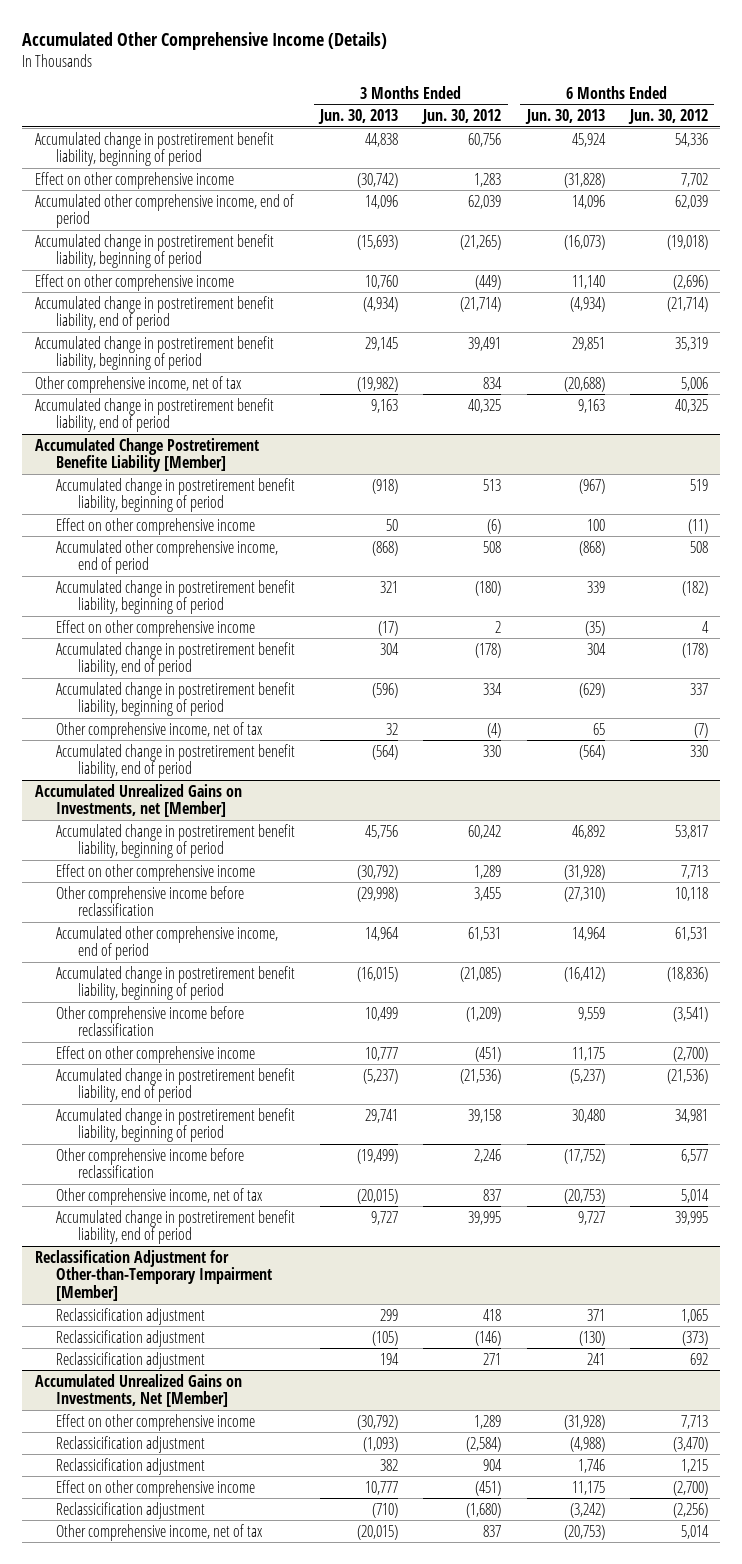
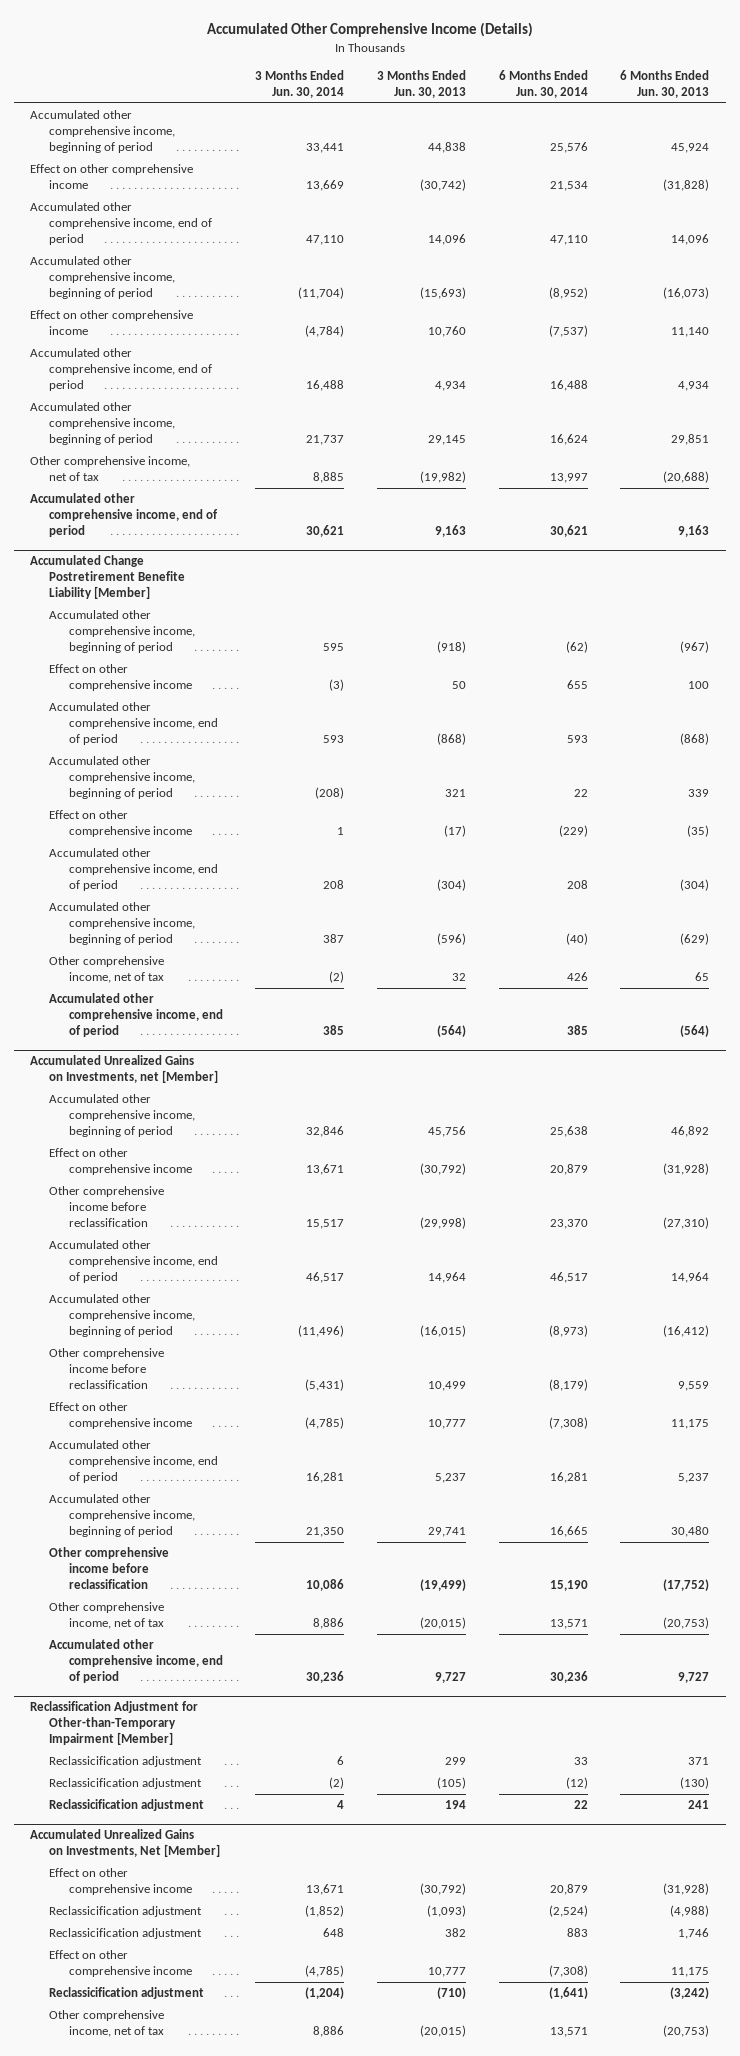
[421,109,502,125] Jun. 30, 2012 -> none
[627,109,708,125] Jun. 30, 2012 -> none
none -> [255,69,345,98] 3 Months Ended Jun. 30, 2014
none -> [498,69,588,98] 6 Months Ended Jun. 30, 2014
[34,131,274,167] Accumulated change in postretirement benefit liability, beginning of period -> [30,110,176,154] Accumulated other comprehensive income, beginning of period
[34,233,274,269] Accumulated change in postretirement benefit liability, beginning of period -> [30,256,176,300] Accumulated other comprehensive income, beginning of period
[34,295,274,331] Accumulated change in postretirement benefit liability, end of period -> [30,348,213,392] Accumulated other comprehensive income, end of period
[363,296,399,312] (4,934) -> [434,381,466,392] 4,934
[569,296,605,312] (4,934) -> [678,381,710,392] 4,934
[34,335,274,371] Accumulated change in postretirement benefit liability, beginning of period -> [30,402,176,446] Accumulated other comprehensive income, beginning of period
[34,397,274,433] Accumulated change in postretirement benefit liability, end of period -> [30,493,219,538] Accumulated other comprehensive income, end of period
[56,477,296,513] Accumulated change in postretirement benefit liability, beginning of period -> [49,610,195,654] Accumulated other comprehensive income, beginning of period
[56,579,296,615] Accumulated change in postretirement benefit liability, beginning of period -> [49,756,195,800] Accumulated other comprehensive income, beginning of period
[56,641,296,677] Accumulated change in postretirement benefit liability, end of period -> [49,848,218,892] Accumulated other comprehensive income, end of period
[380,642,400,655] 304 -> [436,879,466,892] (304)
[586,642,606,655] 304 -> [680,879,710,892] (304)
[56,681,296,717] Accumulated change in postretirement benefit liability, beginning of period -> [49,902,195,946] Accumulated other comprehensive income, beginning of period
[56,743,296,779] Accumulated change in postretirement benefit liability, end of period -> [49,993,223,1038] Accumulated other comprehensive income, end of period
[56,823,296,859] Accumulated change in postretirement benefit liability, beginning of period -> [49,1094,195,1138] Accumulated other comprehensive income, beginning of period
[56,965,296,1001] Accumulated change in postretirement benefit liability, beginning of period -> [49,1294,195,1338] Accumulated other comprehensive income, beginning of period
[56,1067,296,1103] Accumulated change in postretirement benefit liability, end of period -> [49,1440,218,1484] Accumulated other comprehensive income, end of period
[363,1068,399,1084] (5,237) -> [434,1473,466,1484] 5,237
[569,1068,605,1084] (5,237) -> [678,1473,710,1484] 5,237
[56,1107,296,1143] Accumulated change in postretirement benefit liability, beginning of period -> [49,1494,195,1538] Accumulated other comprehensive income, beginning of period
[56,1209,296,1245] Accumulated change in postretirement benefit liability, end of period -> [49,1639,223,1684] Accumulated other comprehensive income, end of period

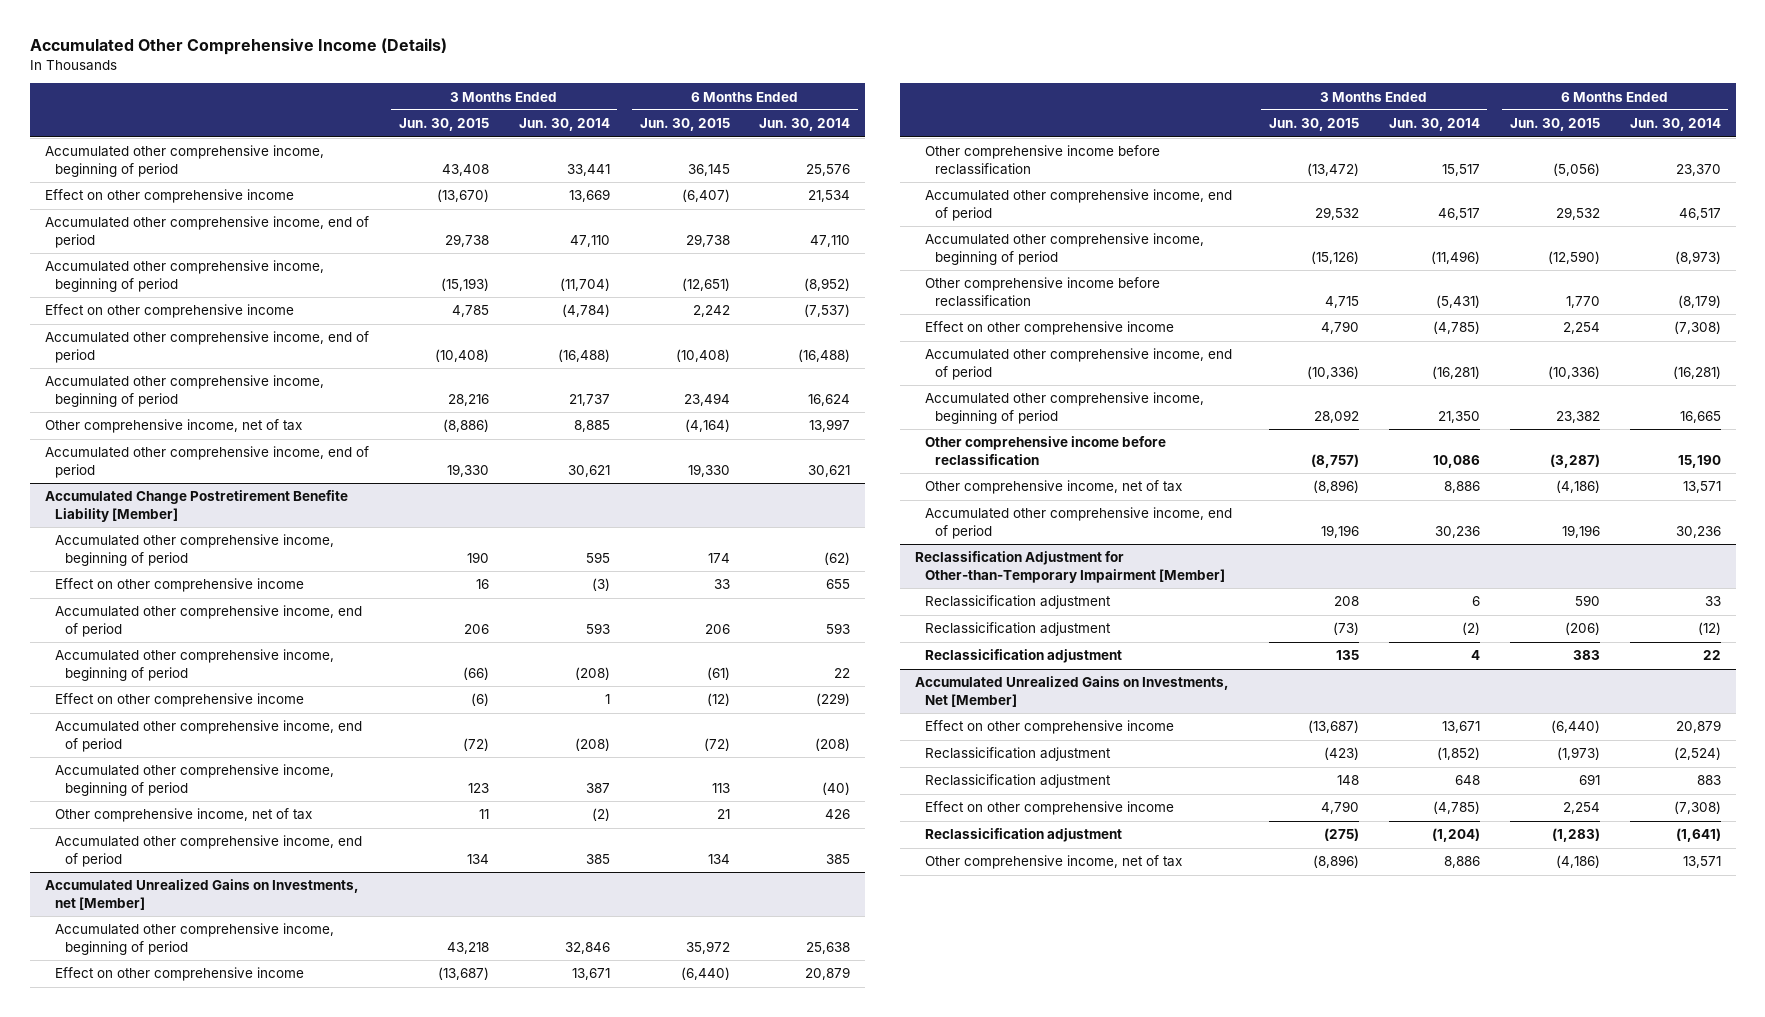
[376,69,466,98] 3 Months Ended Jun. 30, 2013 -> none
[620,69,710,98] 6 Months Ended Jun. 30, 2013 -> none
none -> [398,118,489,132] Jun. 30, 2015
none -> [639,118,730,132] Jun. 30, 2015
[306,380,345,392] 16,488 -> [557,348,610,362] (16,488)
[549,380,588,392] 16,488 -> [798,348,851,362] (16,488)
[323,880,345,890] 208 -> [574,737,610,751] (208)
[566,880,588,890] 208 -> [815,737,851,751] (208)
[306,1472,345,1484] 16,281 -> [1431,365,1480,379] (16,281)
[549,1472,588,1484] 16,281 -> [1672,365,1721,379] (16,281)

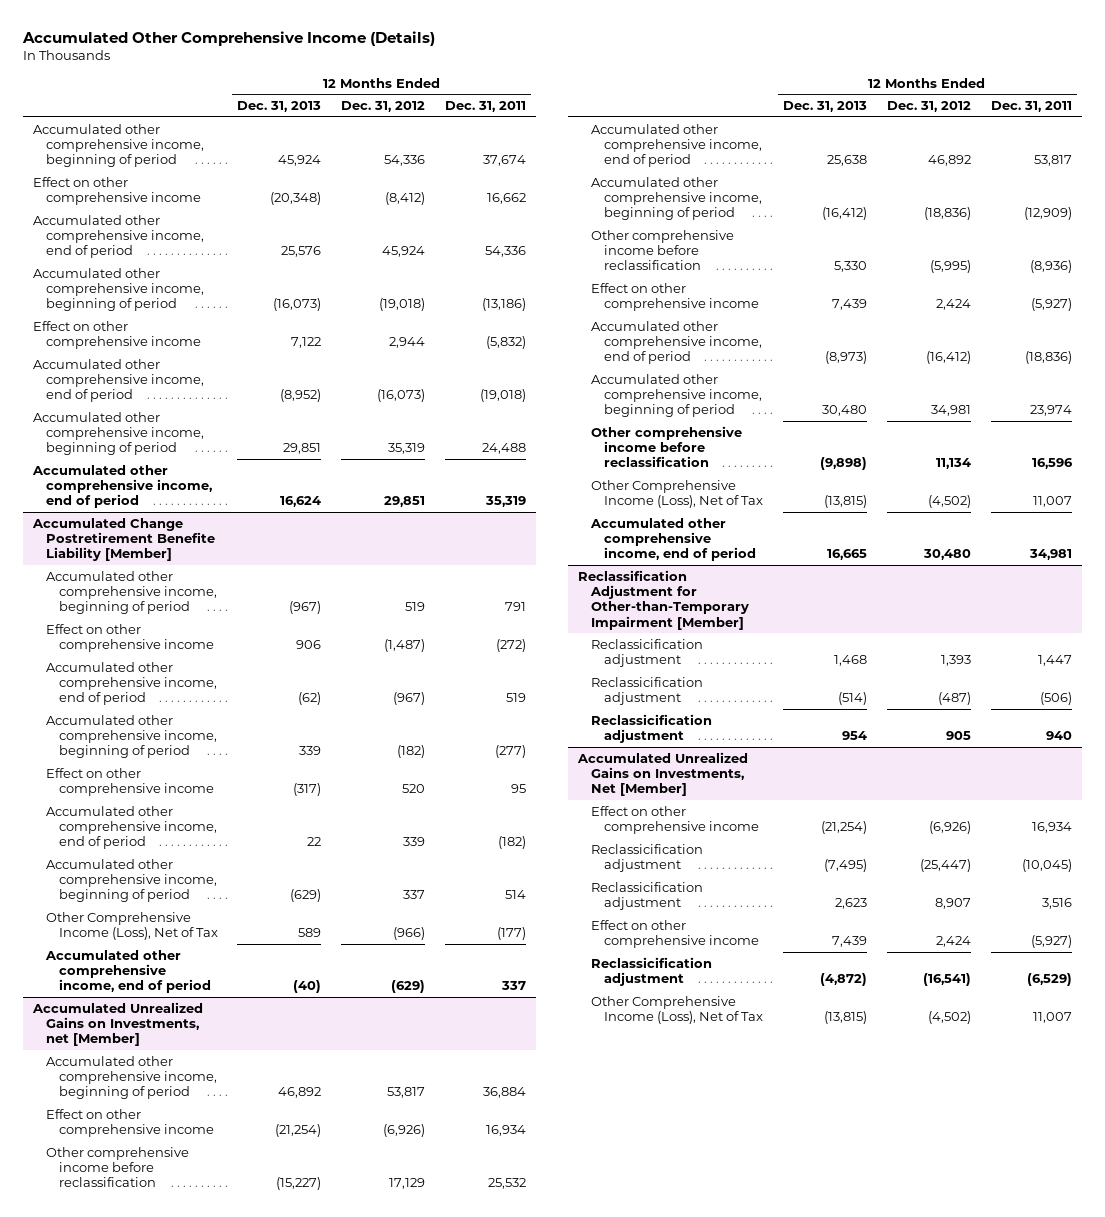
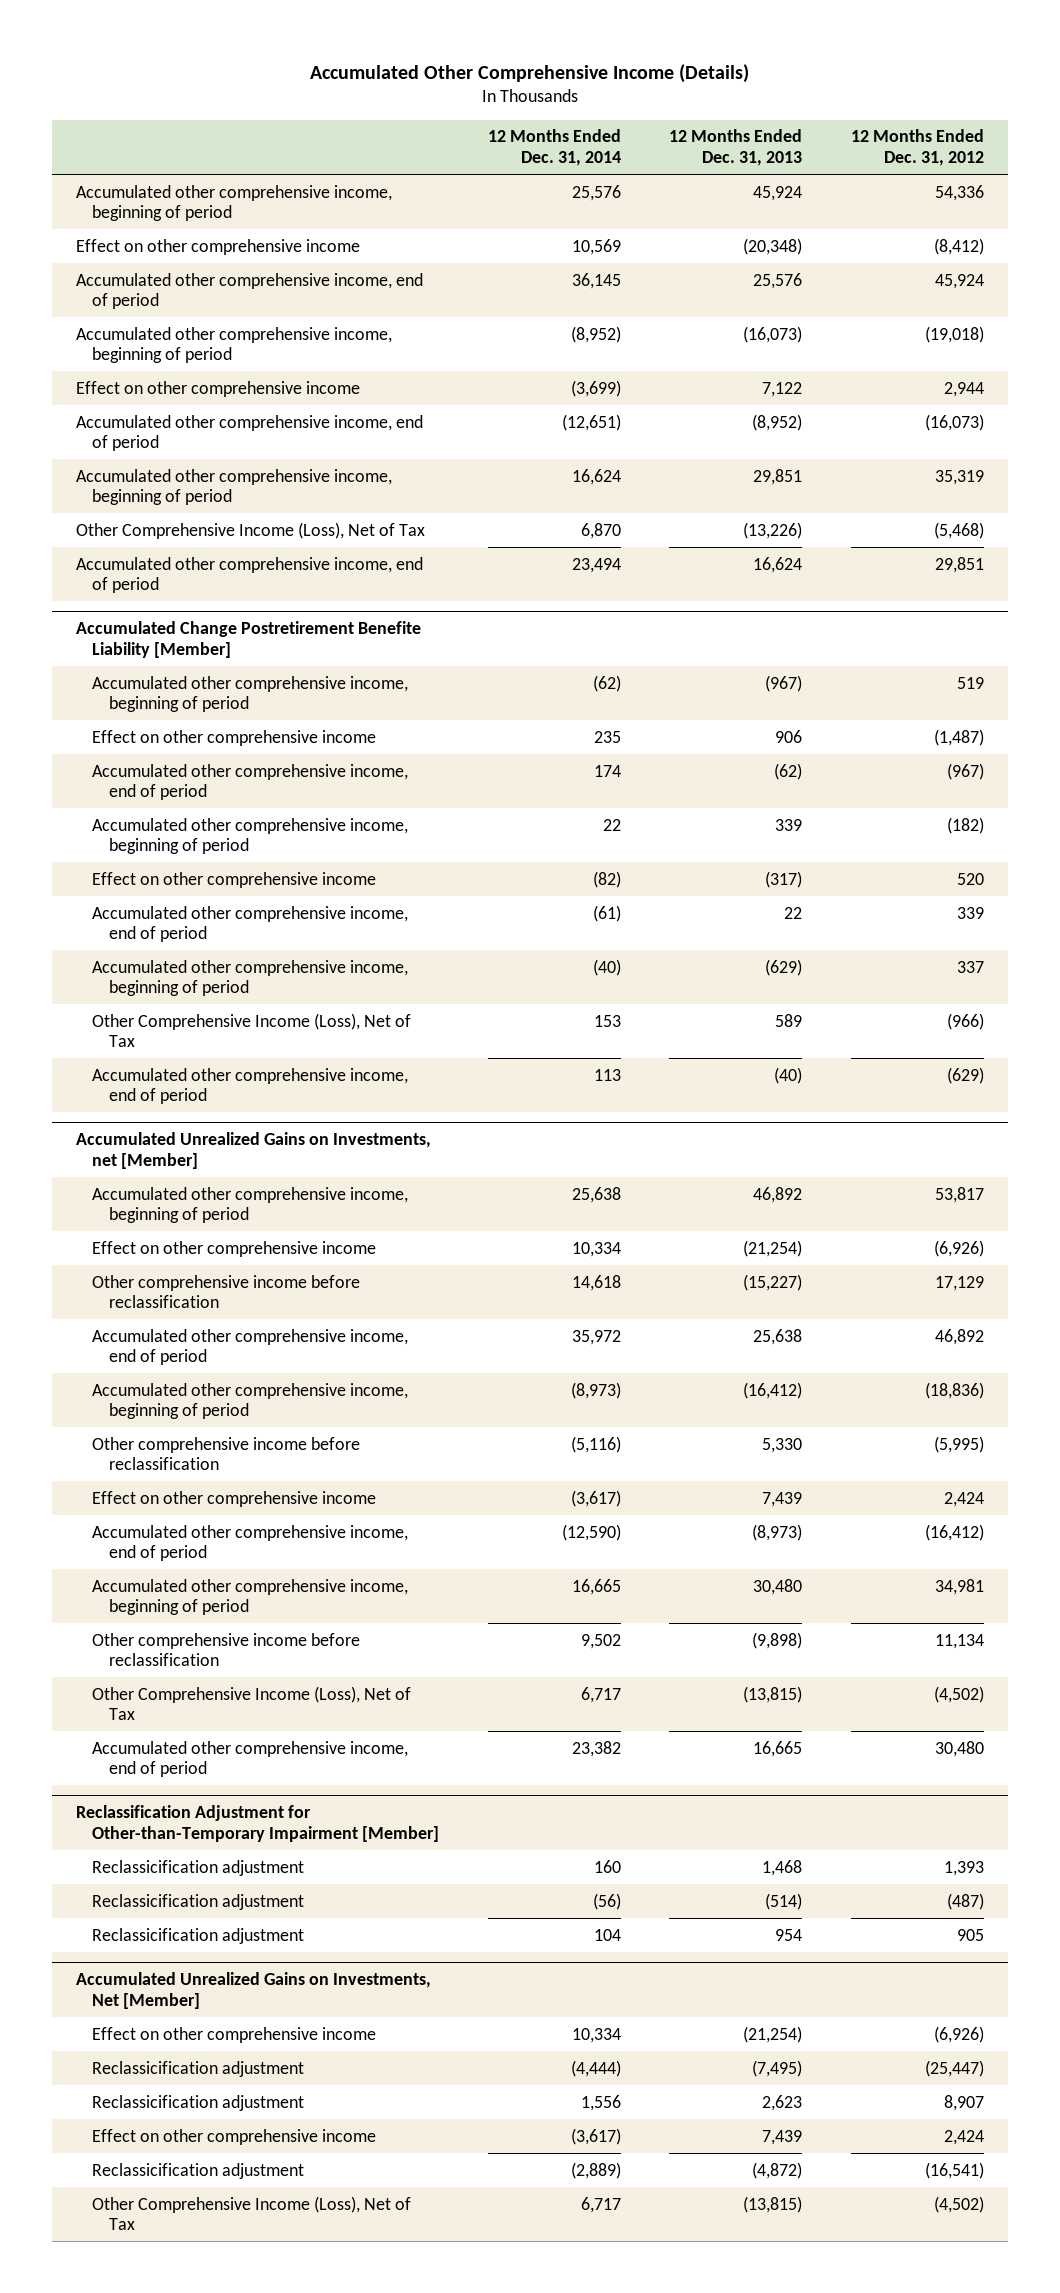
[445,101,527,113] Dec. 31, 2011 -> none
none -> [487,129,621,166] 12 Months Ended Dec. 31, 2014
none -> [75,521,425,539] Other Comprehensive Income (Loss), Net of Tax

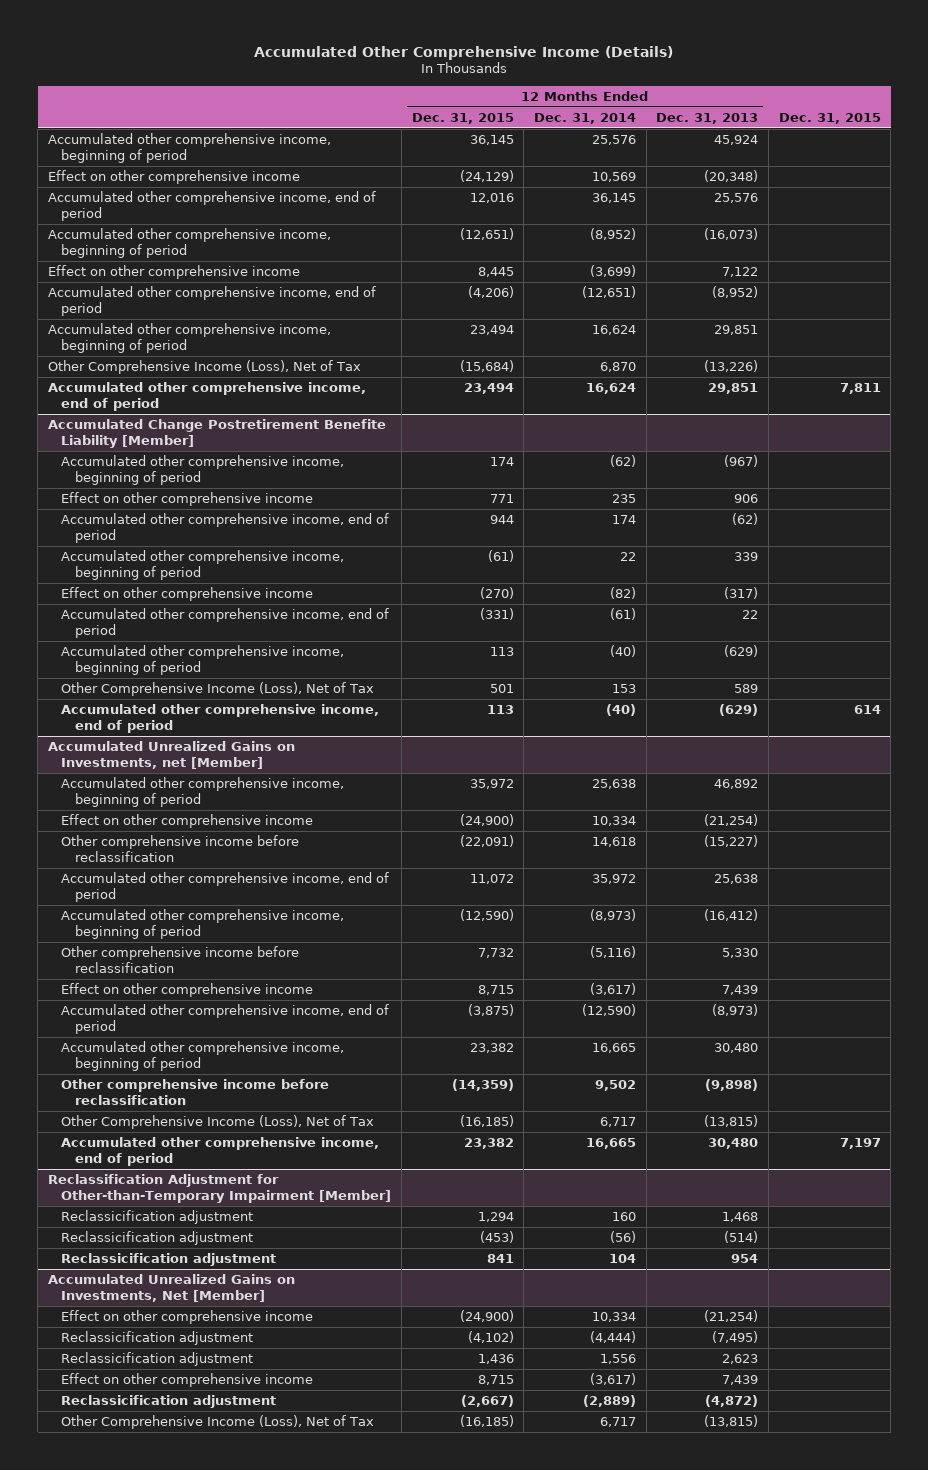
[850,129,984,166] 12 Months Ended Dec. 31, 2012 -> none
none -> [411,112,514,124] Dec. 31, 2015
none -> [778,112,881,124] Dec. 31, 2015
[571,557,621,573] 23,494 -> [586,383,637,395] 16,624
[753,556,803,573] 16,624 -> [708,383,759,395] 29,851
[593,1068,621,1081] 113 -> [606,704,637,717] (40)
[774,1066,803,1084] (40) -> [719,704,759,717] (629)
[571,1740,621,1757] 23,382 -> [586,1138,637,1150] 16,665
[753,1740,803,1757] 16,665 -> [708,1138,759,1150] 30,480

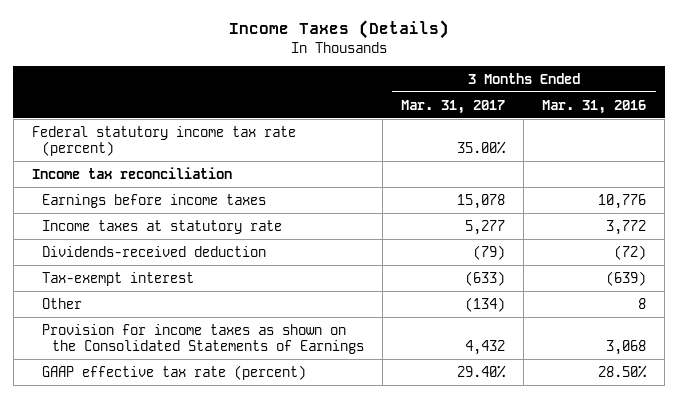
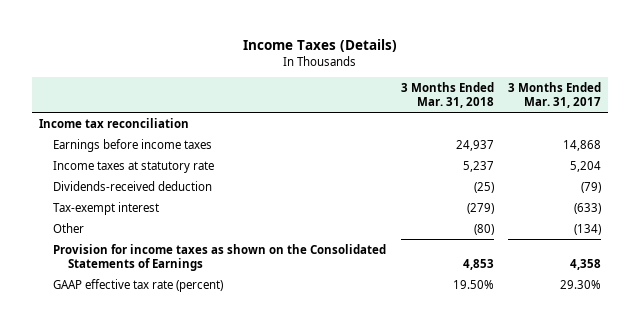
[542,99,647,114] Mar. 31, 2016 -> none
none -> [400,82,494,109] 3 Months Ended Mar. 31, 2018
[31,125,296,156] Federal statutory income tax rate (percent) -> none
[457,193,506,209] 15,078 -> [563,139,602,151] 14,868
[465,219,506,235] 5,277 -> [570,160,602,172] 5,204
[465,339,506,355] 4,432 -> [570,258,602,270] 4,358
[457,364,507,378] 29.40% -> [560,279,602,289] 29.30%

